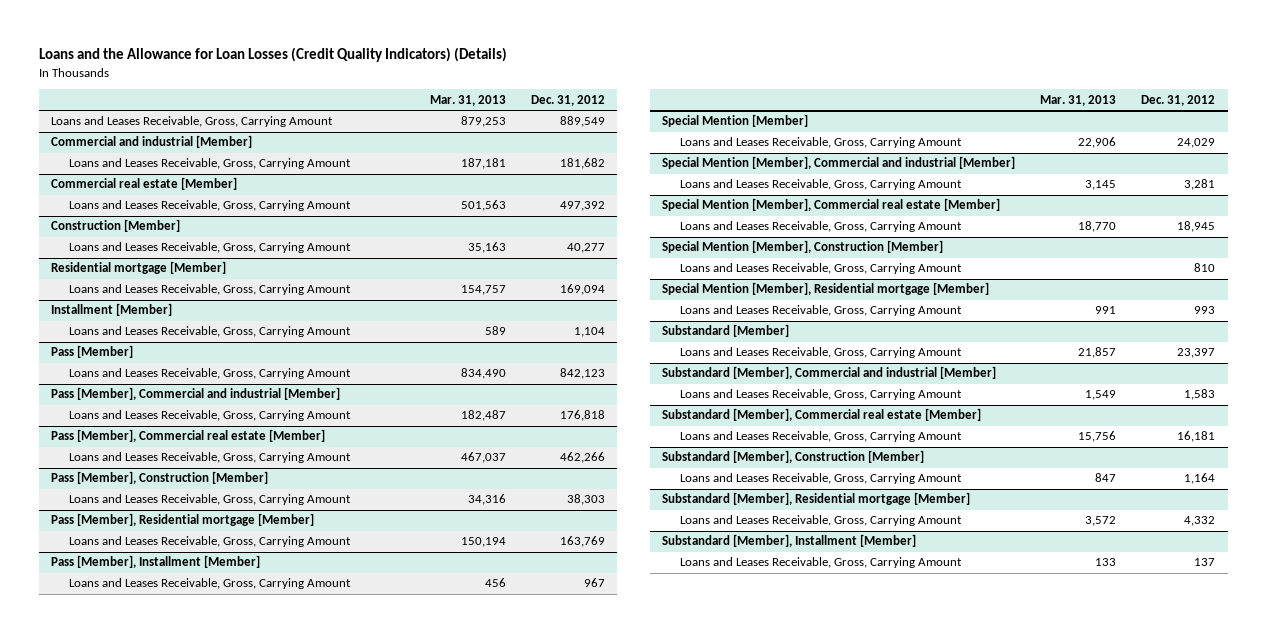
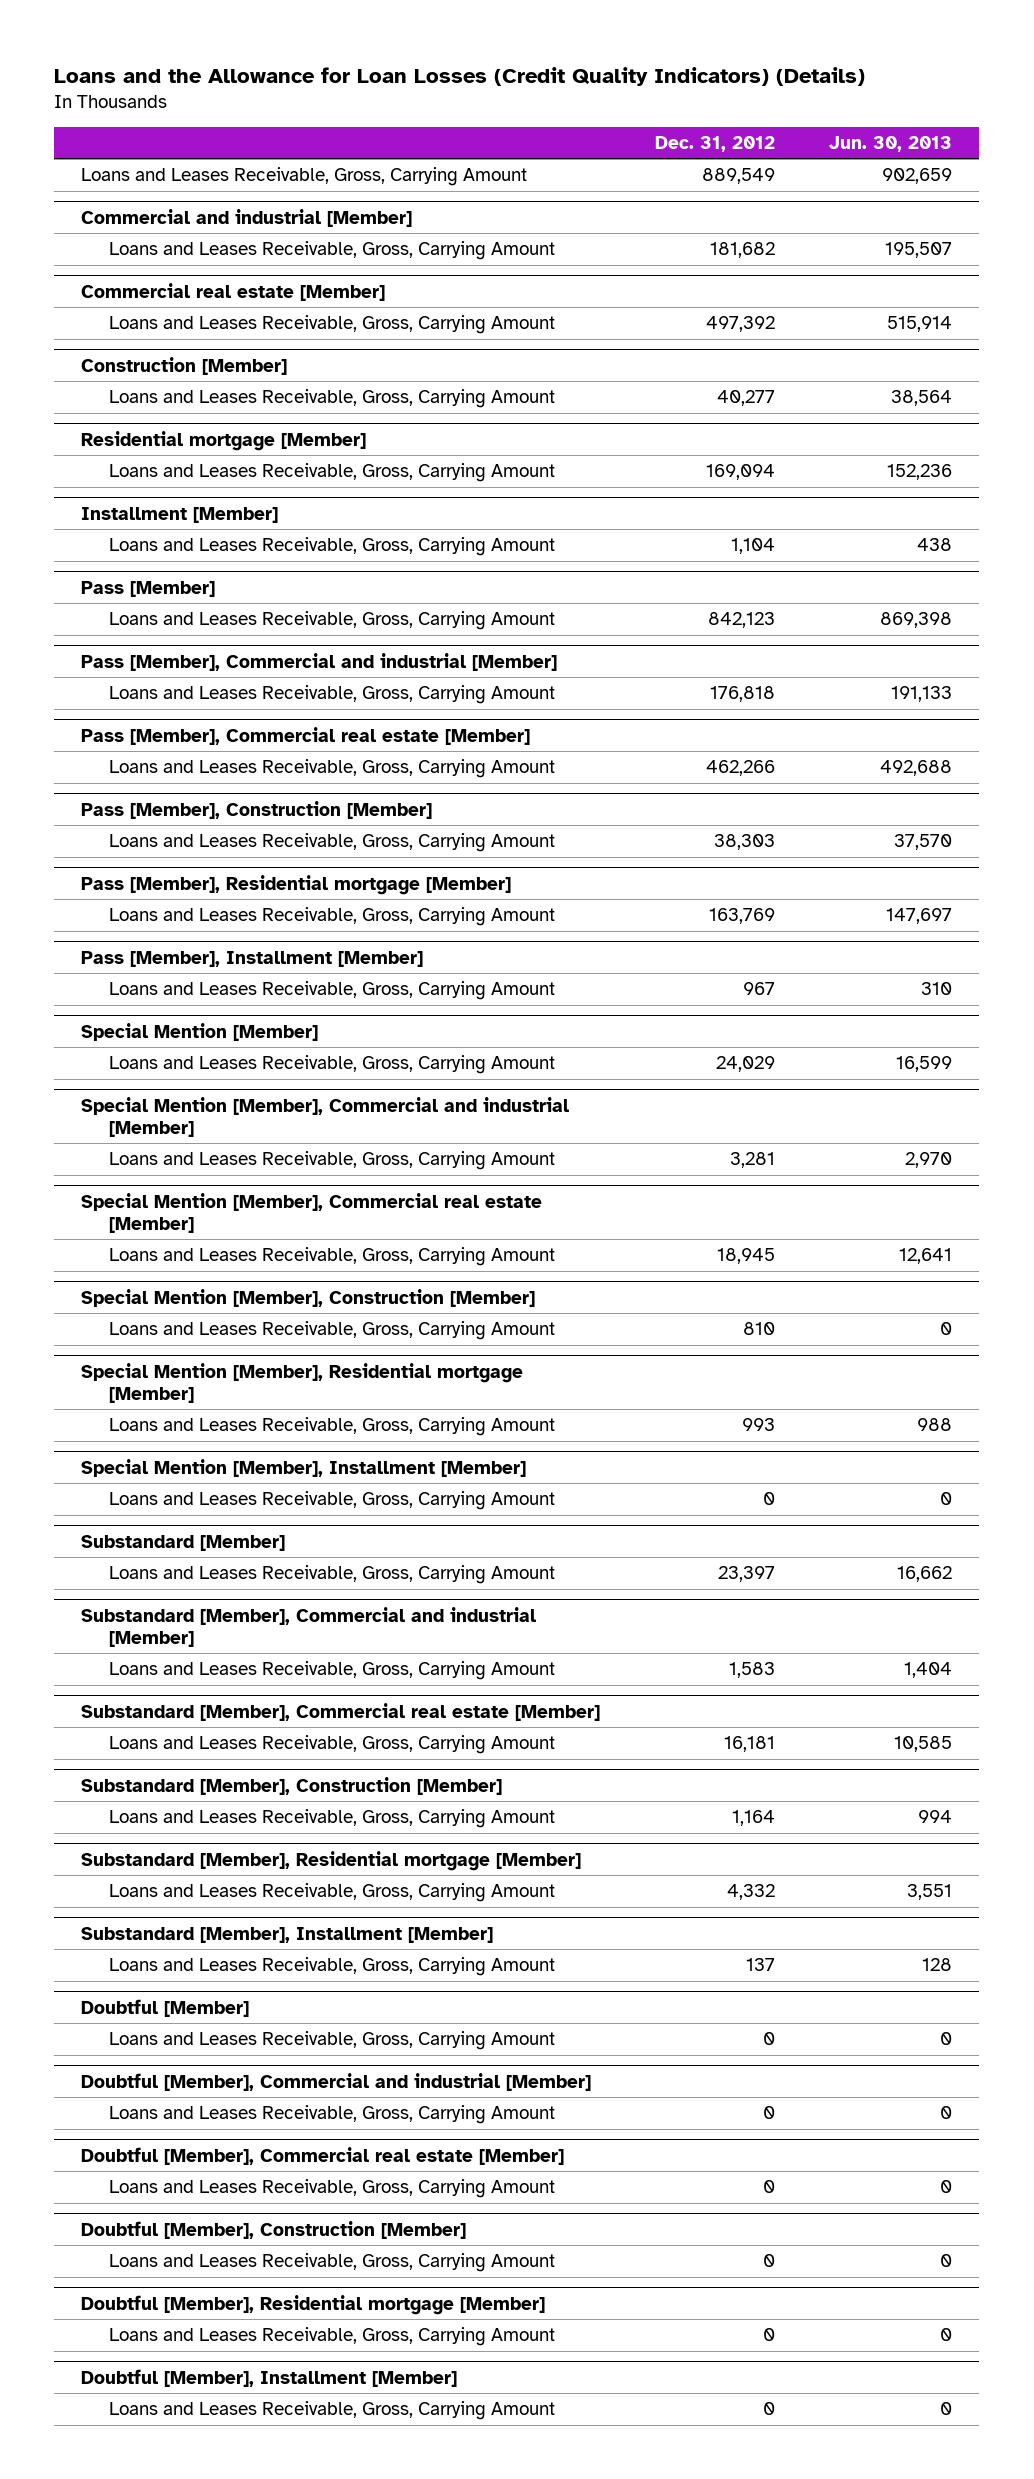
[429,94,506,106] Mar. 31, 2013 -> none
none -> [829,135,953,152] Jun. 30, 2013
none -> [81,1458,527,1477] Special Mention [Member], Installment [Member]
none -> [109,1491,556,1511] Loans and Leases Receivable, Gross, Carrying Amount
none -> [81,1998,250,2017] Doubtful [Member]
none -> [109,2031,556,2051] Loans and Leases Receivable, Gross, Carrying Amount
none -> [81,2072,592,2091] Doubtful [Member], Commercial and industrial [Member]
none -> [109,2105,556,2125] Loans and Leases Receivable, Gross, Carrying Amount
none -> [81,2146,565,2165] Doubtful [Member], Commercial real estate [Member]
none -> [109,2179,556,2199] Loans and Leases Receivable, Gross, Carrying Amount
none -> [81,2220,467,2239] Doubtful [Member], Construction [Member]
none -> [109,2253,556,2273] Loans and Leases Receivable, Gross, Carrying Amount
none -> [81,2294,546,2315] Doubtful [Member], Residential mortgage [Member]
none -> [109,2327,556,2347] Loans and Leases Receivable, Gross, Carrying Amount
none -> [81,2368,458,2387] Doubtful [Member], Installment [Member]
none -> [109,2401,556,2421] Loans and Leases Receivable, Gross, Carrying Amount

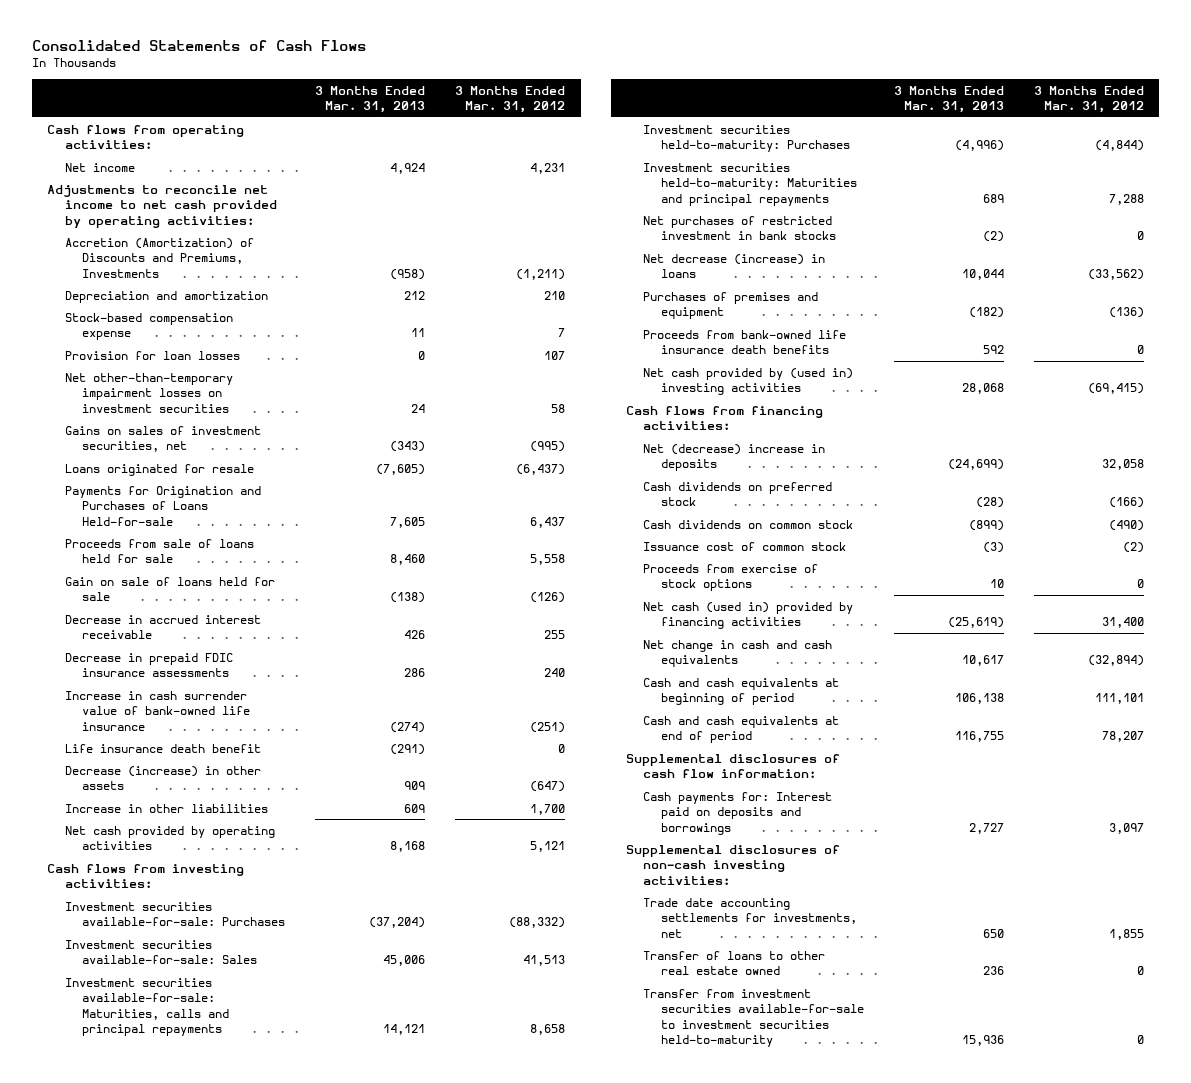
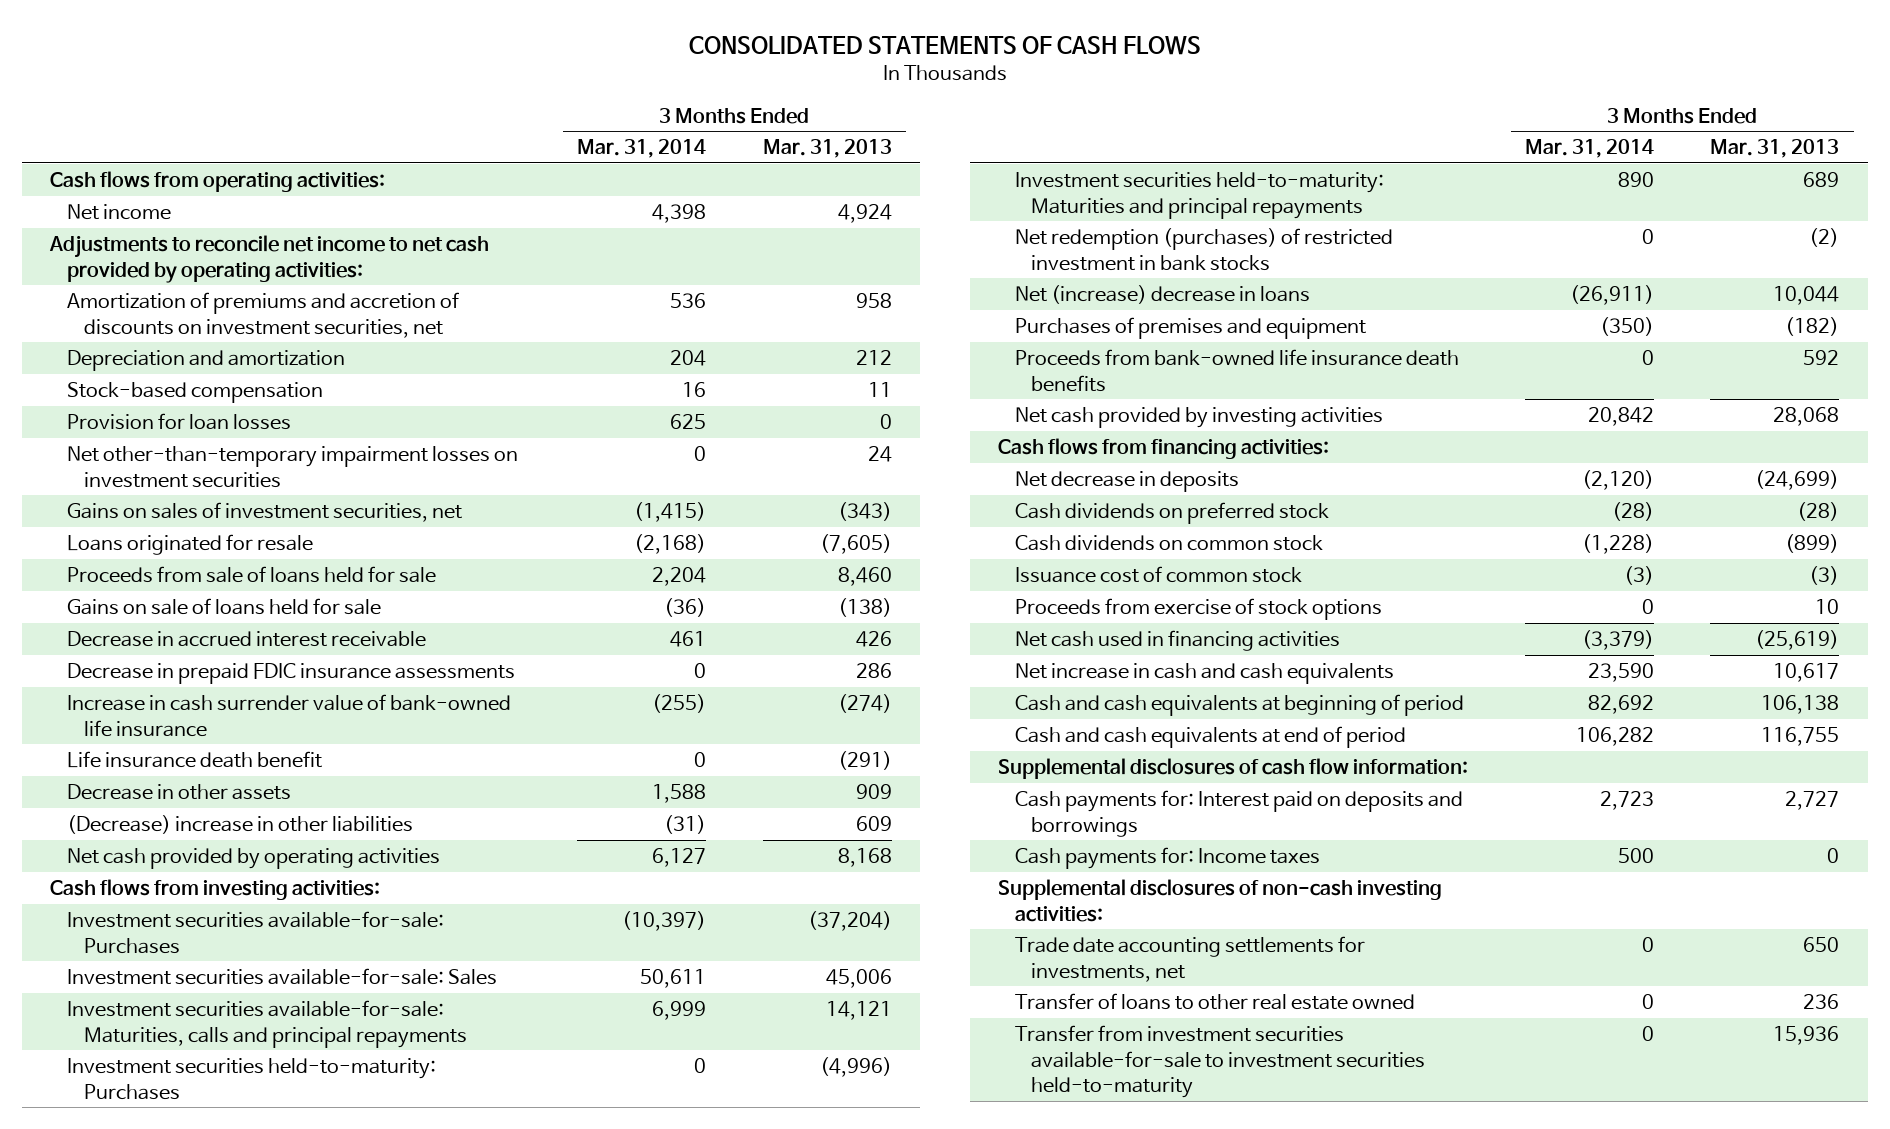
[31,39,366,51] Consolidated Statements of Cash Flows -> [688,35,1201,55] CONSOLIDATED STATEMENTS OF CASH FLOWS
[455,85,566,114] 3 Months Ended Mar. 31, 2012 -> none
none -> [576,139,706,159] Mar. 31, 2014
[64,237,254,278] Accretion (Amortization) of Discounts and Premiums, Investments -> [66,292,459,338] Amortization of premiums and accretion of discounts on investment securities, net
[390,268,426,280] (958) -> [855,293,892,309] 958
[64,312,233,341] Stock-based compensation expense -> [66,382,323,404] Stock-based compensation
[64,485,261,526] Payments for Origination and Purchases of Loans Held-for-sale -> none
[64,576,275,602] Gain on sale of loans held for sale -> [66,598,381,616] Gains on sale of loans held for sale
[64,765,261,791] Decrease (increase) in other assets -> [66,784,291,801] Decrease in other assets
[64,803,268,813] Increase in other liabilities -> [66,815,413,835] (Decrease) increase in other liabilities
[643,215,836,241] Net purchases of restricted investment in bank stocks -> [1014,228,1393,271] Net redemption (purchases) of restricted investment in bank stocks
[643,253,826,279] Net decrease (increase) in loans -> [1014,285,1310,305] Net (increase) decrease in loans
[643,367,854,396] Net cash provided by (used in) investing activities -> [1014,407,1383,429] Net cash provided by investing activities
[643,443,826,472] Net (decrease) increase in deposits -> [1014,471,1239,493] Net decrease in deposits
[643,601,854,630] Net cash (used in) provided by financing activities -> [1014,630,1340,652] Net cash used in financing activities
[643,639,833,668] Net change in cash and cash equivalents -> [1014,663,1394,685] Net increase in cash and cash equivalents
none -> [1014,847,1320,870] Cash payments for: Income taxes

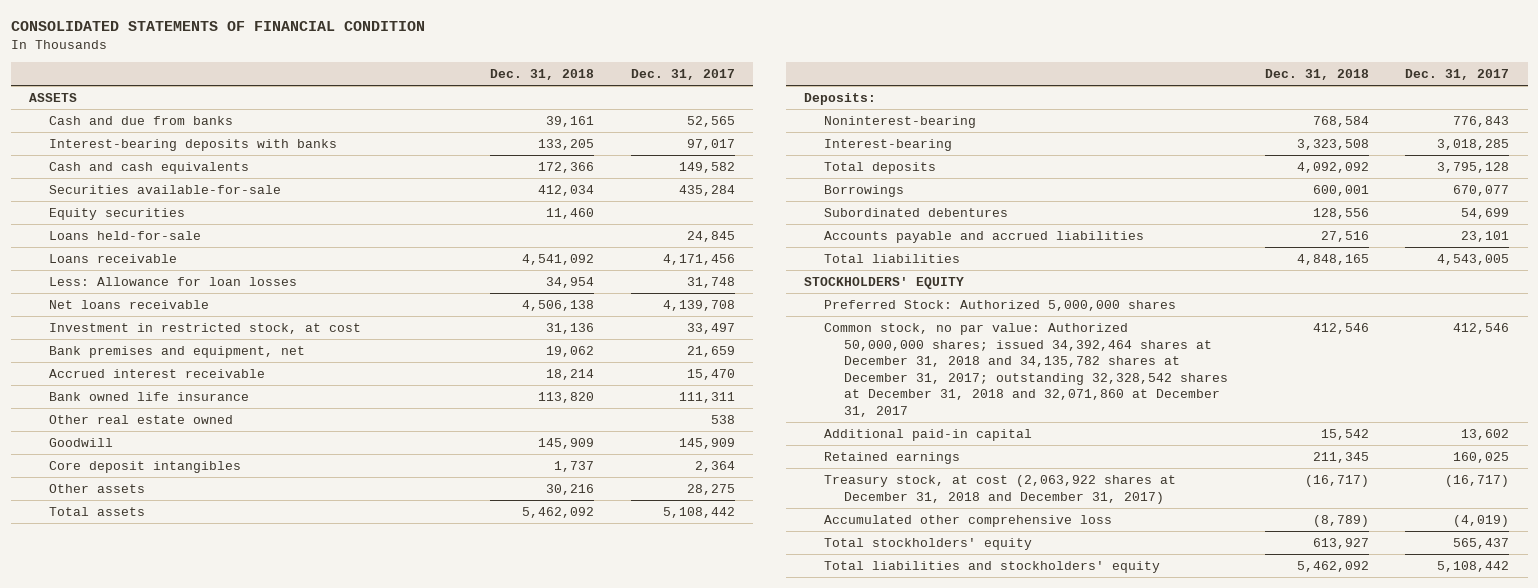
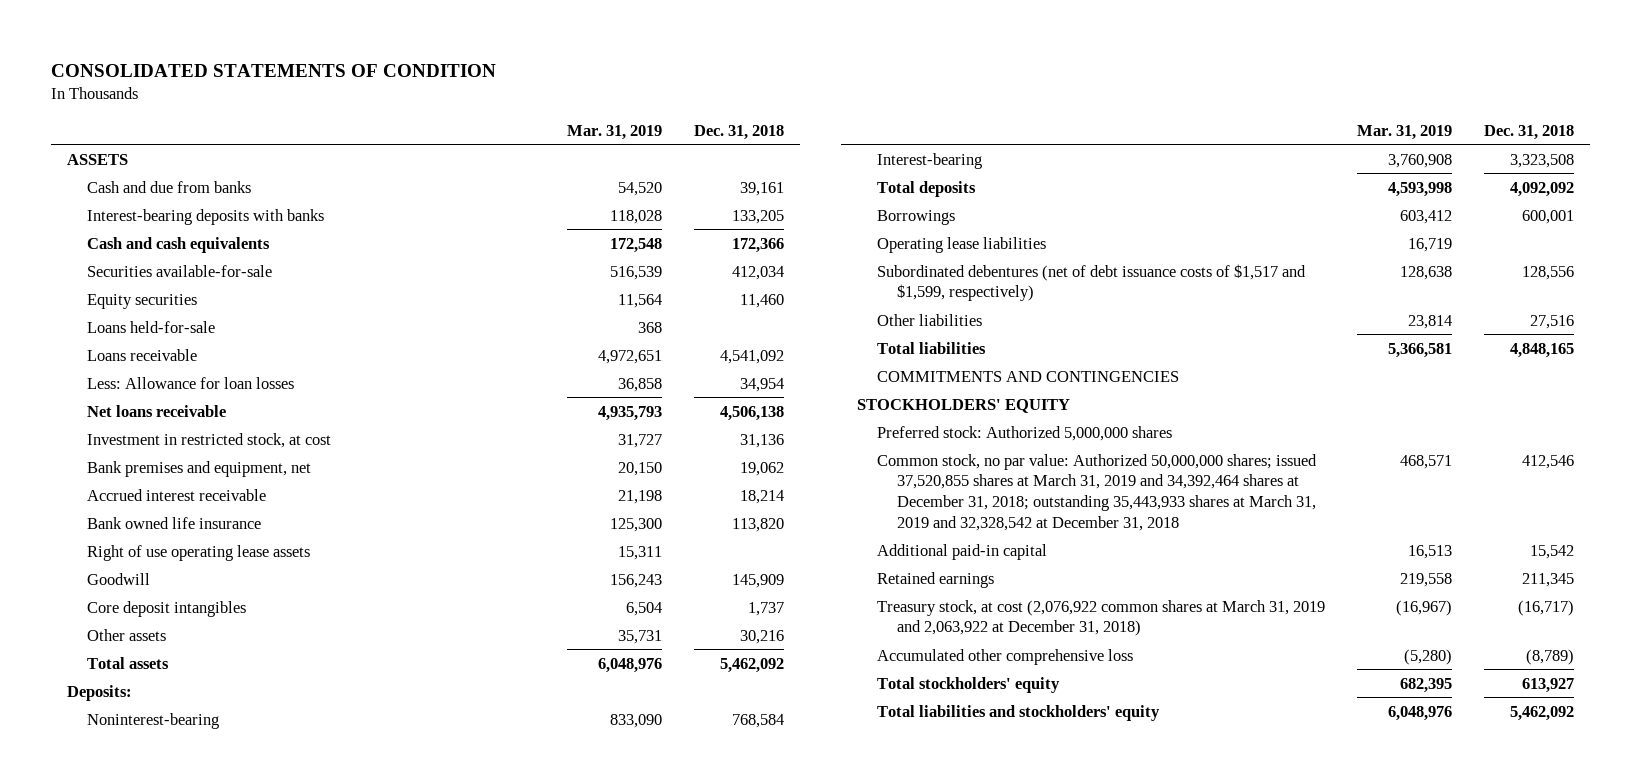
[10,21,425,32] CONSOLIDATED STATEMENTS OF FINANCIAL CONDITION -> [50,63,496,77] CONSOLIDATED STATEMENTS OF CONDITION
[630,68,735,80] Dec. 31, 2017 -> none
none -> [566,124,662,140] Mar. 31, 2019
[49,414,234,424] Other real estate owned -> none
none -> [86,544,310,561] Right of use operating lease assets
none -> [877,236,1047,253] Operating lease liabilities
[824,207,1009,217] Subordinated debentures -> [877,263,1307,302] Subordinated debentures (net of debt issuance costs of $1,517 and $1,599, respectively)
[824,230,1145,243] Accounts payable and accrued liabilities -> [877,313,983,326] Other liabilities
none -> [877,370,1180,382] COMMITMENTS AND CONTINGENCIES
[824,299,1177,311] Preferred Stock: Authorized 5,000,000 shares -> [877,425,1173,441] Preferred stock: Authorized 5,000,000 shares
[824,322,1229,417] Common stock, no par value: Authorized 50,000,000 shares; issued 34,392,464 shares at December 31, 2018 and 34,135,782 shares at December 31, 2017; outstanding 32,328,542 shares at December 31, 2018 and 32,071,860 at December 31, 2017 -> [877,453,1318,531] Common stock, no par value: Authorized 50,000,000 shares; issued 37,520,855 shares at March 31, 2019 and 34,392,464 shares at December 31, 2018; outstanding 35,443,933 shares at March 31, 2019 and 32,328,542 at December 31, 2018
[824,474,1177,504] Treasury stock, at cost (2,063,922 shares at December 31, 2018 and December 31, 2017) -> [877,599,1326,637] Treasury stock, at cost (2,076,922 common shares at March 31, 2019 and 2,063,922 at December 31, 2018)

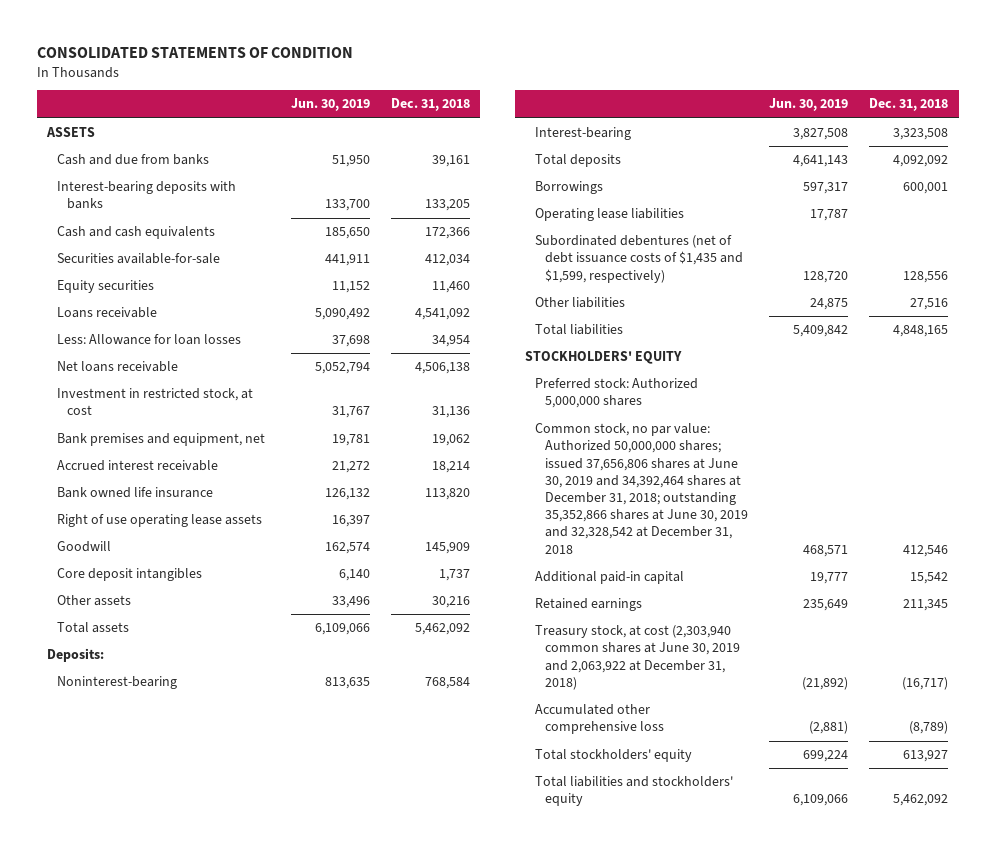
[566,124,662,140] Mar. 31, 2019 -> none
none -> [290,98,370,112] Jun. 30, 2019
[86,320,215,333] Loans held-for-sale -> none
[877,263,1307,302] Subordinated debentures (net of debt issuance costs of $1,517 and $1,599, respectively) -> [535,235,744,283] Subordinated debentures (net of debt issuance costs of $1,435 and $1,599, respectively)
[877,370,1180,382] COMMITMENTS AND CONTINGENCIES -> none
[877,453,1318,531] Common stock, no par value: Authorized 50,000,000 shares; issued 37,520,855 shares at March 31, 2019 and 34,392,464 shares at December 31, 2018; outstanding 35,443,933 shares at March 31, 2019 and 32,328,542 at December 31, 2018 -> [535,423,749,554] Common stock, no par value: Authorized 50,000,000 shares; issued 37,656,806 shares at June 30, 2019 and 34,392,464 shares at December 31, 2018; outstanding 35,352,866 shares at June 30, 2019 and 32,328,542 at December 31, 2018
[877,599,1326,637] Treasury stock, at cost (2,076,922 common shares at March 31, 2019 and 2,063,922 at December 31, 2018) -> [535,625,741,690] Treasury stock, at cost (2,303,940 common shares at June 30, 2019 and 2,063,922 at December 31, 2018)

